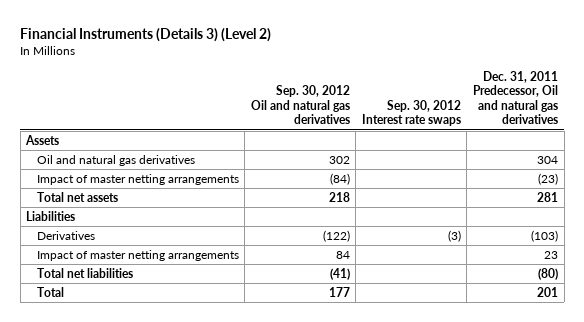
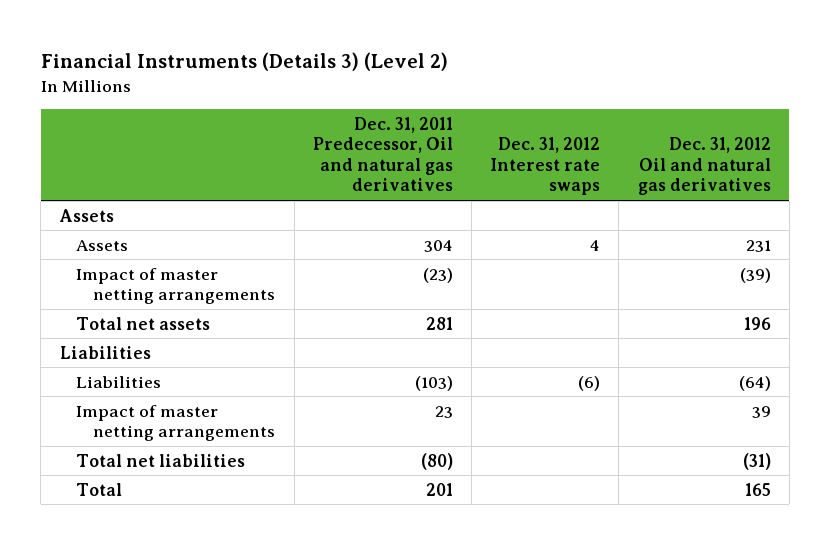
[250,85,350,125] Sep. 30, 2012 Oil and natural gas derivatives -> none
[361,99,461,127] Sep. 30, 2012 Interest rate swaps -> none
none -> [490,137,601,196] Dec. 31, 2012 Interest rate swaps
none -> [637,137,771,196] Dec. 31, 2012 Oil and natural gas derivatives
[36,154,195,166] Oil and natural gas derivatives -> [76,239,129,251] Assets
[36,230,95,240] Derivatives -> [76,375,162,388] Liabilities

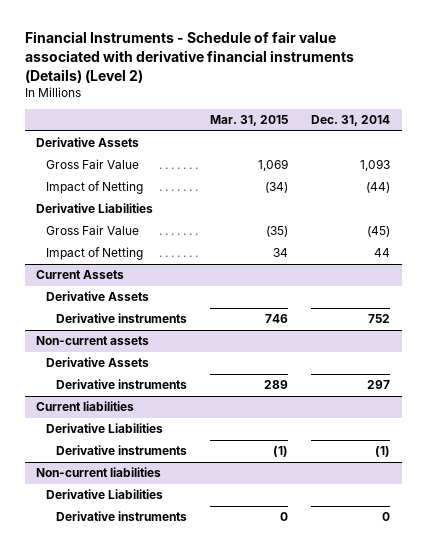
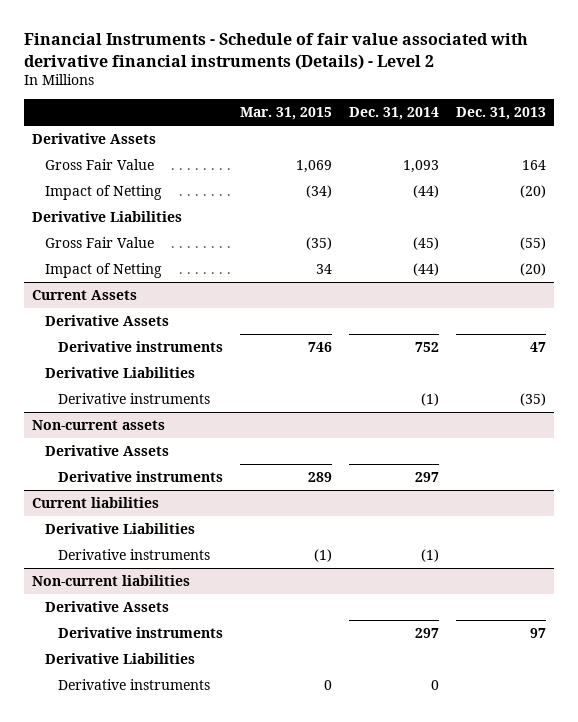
[24,31,354,83] Financial Instruments - Schedule of fair value associated with derivative financial instruments (Details) (Level 2) -> [23,33,528,70] Financial Instruments - Schedule of fair value associated with derivative financial instruments (Details) - Level 2
none -> [455,107,546,121] Dec. 31, 2013
[374,248,391,258] 44 -> [412,263,439,277] (44)
none -> [45,367,196,379] Derivative Liabilities
none -> [57,393,210,405] Derivative instruments
none -> [45,601,170,613] Derivative Assets
none -> [57,627,223,639] Derivative instruments

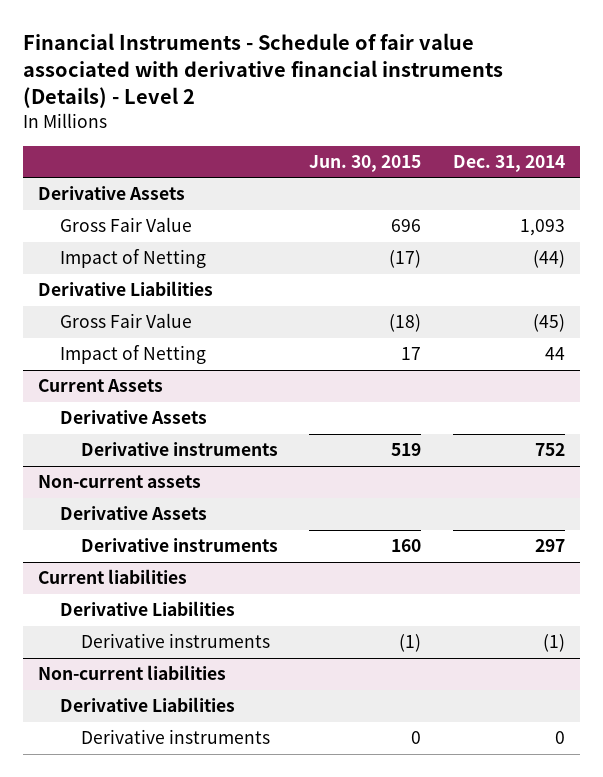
[239,107,332,121] Mar. 31, 2015 -> none
[455,107,546,121] Dec. 31, 2013 -> none
none -> [309,154,422,172] Jun. 30, 2015
[412,263,439,277] (44) -> [544,347,565,361] 44
[45,367,196,379] Derivative Liabilities -> none
[57,393,210,405] Derivative instruments -> none
[45,601,170,613] Derivative Assets -> none
[57,627,223,639] Derivative instruments -> none

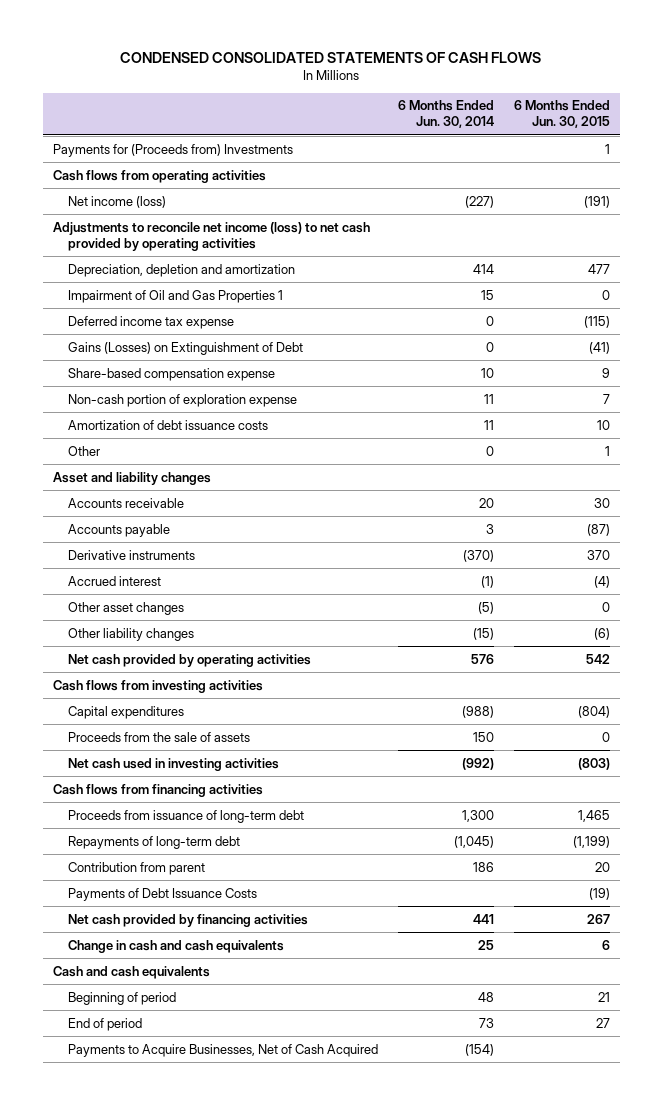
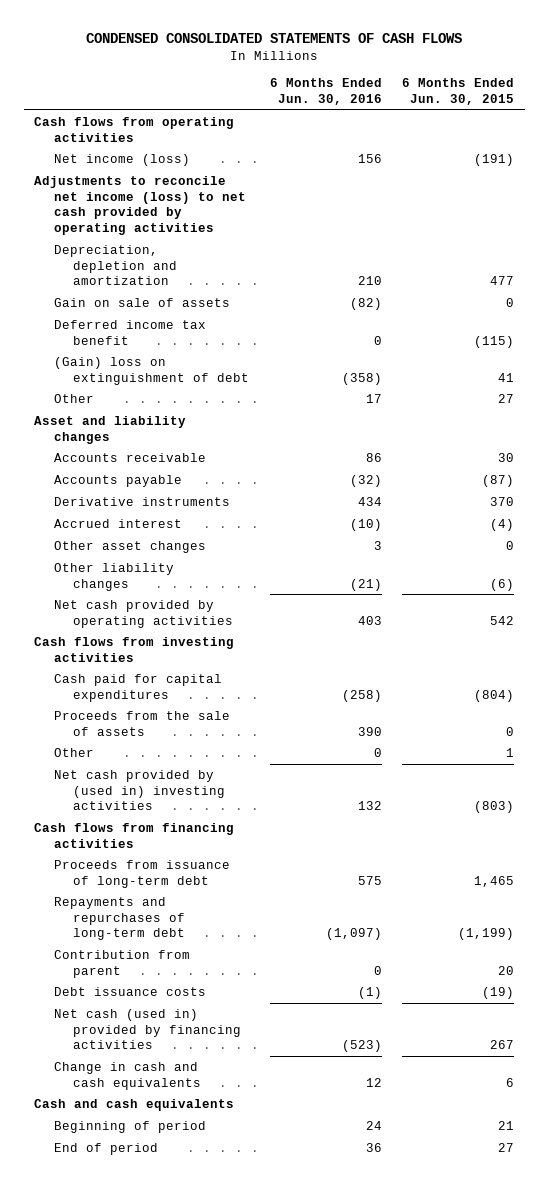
[397,100,494,129] 6 Months Ended Jun. 30, 2014 -> none
none -> [269,78,382,105] 6 Months Ended Jun. 30, 2016
[52,143,293,157] Payments for (Proceeds from) Investments -> none
[67,289,283,303] Impairment of Oil and Gas Properties 1 -> none
[67,367,275,381] Share-based compensation expense -> none
[67,393,297,407] Non-cash portion of exploration expense -> none
[67,419,268,430] Amortization of debt issuance costs -> none
none -> [53,297,230,307] Gain on sale of assets
[67,315,234,329] Deferred income tax expense -> [53,319,206,345] Deferred income tax benefit
[67,341,303,355] Gains (Losses) on Extinguishment of Debt -> [53,356,249,385] (Gain) loss on extinguishment of debt
[588,341,610,354] (41) -> [498,372,515,382] 41
none -> [53,393,94,403] Other
[67,705,184,719] Capital expenditures -> [53,673,222,702] Cash paid for capital expenditures
[67,445,100,456] Other -> [53,747,94,757] Other
[67,757,279,771] Net cash used in investing activities -> [53,769,225,811] Net cash provided by (used in) investing activities
[67,835,240,849] Repayments of long-term debt -> [53,896,185,941] Repayments and repurchases of long-term debt
[67,887,257,901] Payments of Debt Issuance Costs -> [53,986,206,996] Debt issuance costs
[67,913,308,927] Net cash provided by financing activities -> [53,1008,241,1050] Net cash (used in) provided by financing activities
[67,1043,378,1057] Payments to Acquire Businesses, Net of Cash Acquired -> none

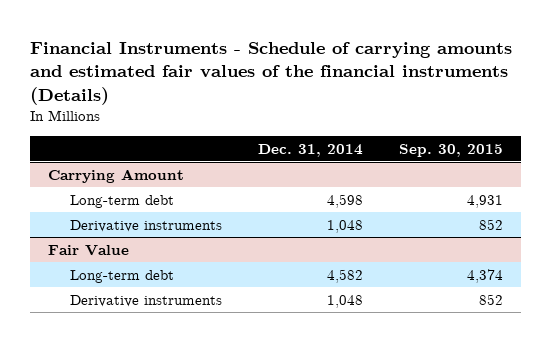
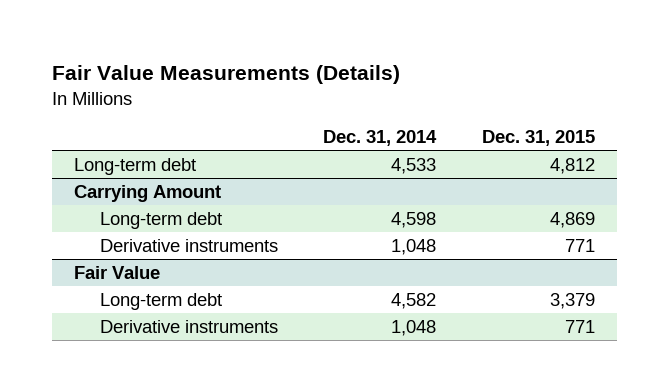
[30,41,513,105] Financial Instruments - Schedule of carrying amounts and estimated fair values of the financial instruments (Details) -> [51,65,400,85] Fair Value Measurements (Details)
[398,143,503,157] Sep. 30, 2015 -> none
none -> [481,130,595,147] Dec. 31, 2015
none -> [74,157,197,175] Long-term debt

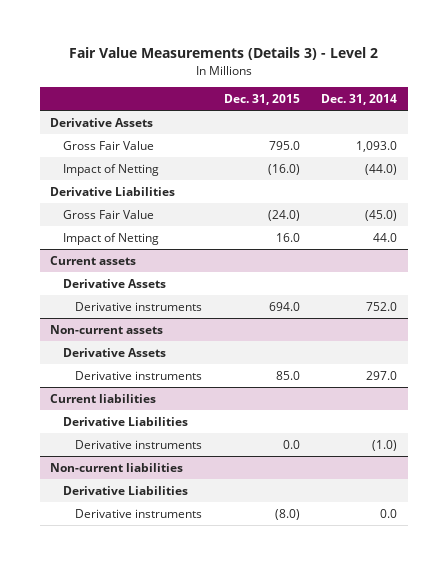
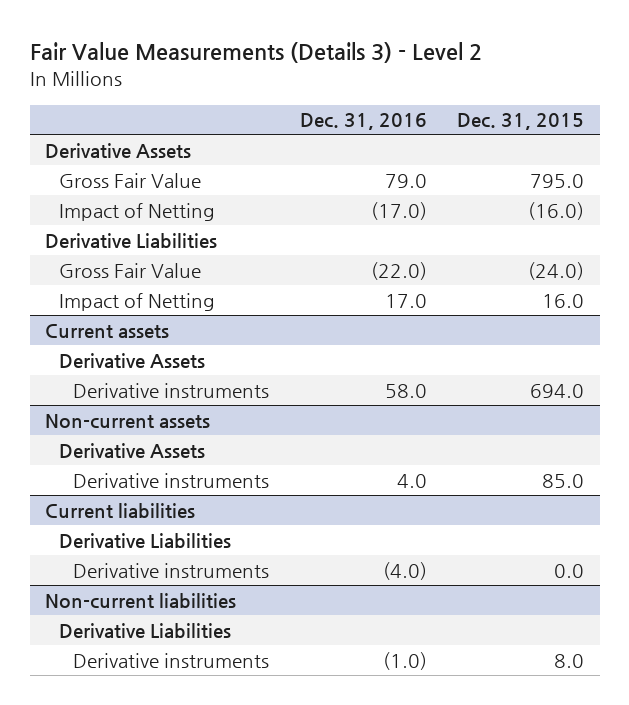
[321,93,398,105] Dec. 31, 2014 -> none
none -> [299,113,427,131] Dec. 31, 2016
[274,508,300,520] (8.0) -> [554,653,585,668] 8.0

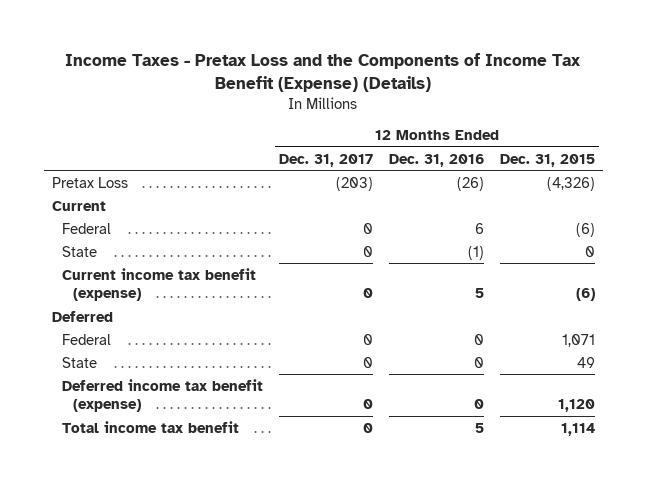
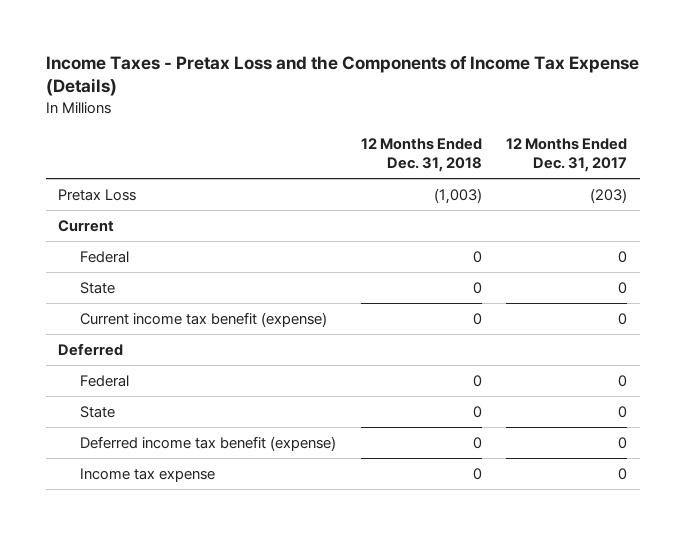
[65,53,582,93] Income Taxes - Pretax Loss and the Components of Income Tax Benefit (Expense) (Details) -> [45,55,639,97] Income Taxes - Pretax Loss and the Components of Income Tax Expense (Details)
[389,153,485,167] Dec. 31, 2016 -> none
[499,153,595,167] Dec. 31, 2015 -> none
none -> [360,137,482,172] 12 Months Ended Dec. 31, 2018
[62,420,240,433] Total income tax benefit -> [79,467,215,482] Income tax expense

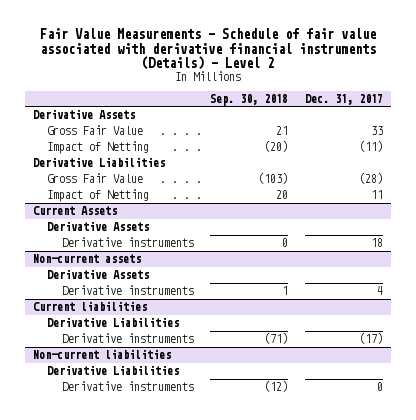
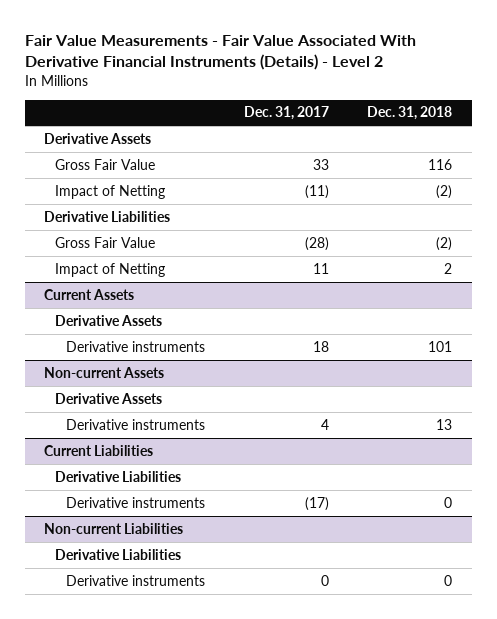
[39,28,376,71] Fair Value Measurements - Schedule of fair value associated with derivative financial instruments (Details) - Level 2 -> [24,35,416,71] Fair Value Measurements - Fair Value Associated With Derivative Financial Instruments (Details) - Level 2
[210,93,289,106] Sep. 30, 2018 -> none
none -> [367,106,453,121] Dec. 31, 2018
[32,254,141,264] Non-current assets -> [44,366,165,378] Non-current Assets
[32,301,147,312] Current liabilities -> [44,444,154,456] Current Liabilities
[32,349,171,360] Non-current liabilities -> [44,522,184,534] Non-current Liabilities

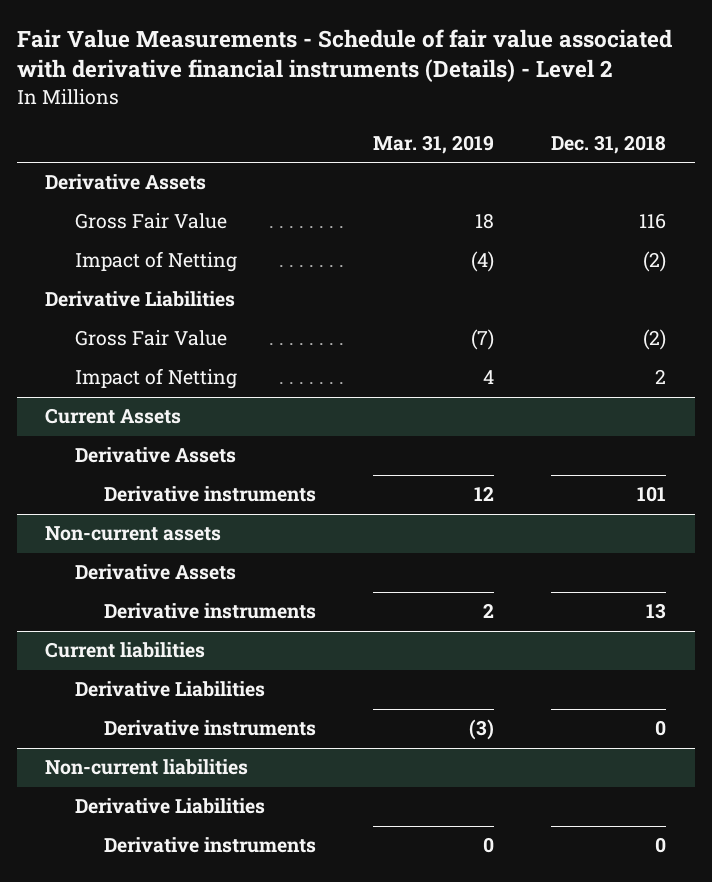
[24,35,416,71] Fair Value Measurements - Fair Value Associated With Derivative Financial Instruments (Details) - Level 2 -> [16,29,672,83] Fair Value Measurements - Schedule of fair value associated with derivative financial instruments (Details) - Level 2
[243,106,329,121] Dec. 31, 2017 -> none
none -> [373,134,495,154] Mar. 31, 2019
[44,366,165,378] Non-current Assets -> [45,526,222,542] Non-current assets
[44,444,154,456] Current Liabilities -> [45,642,206,659] Current liabilities
[44,522,184,534] Non-current Liabilities -> [45,759,249,776] Non-current liabilities

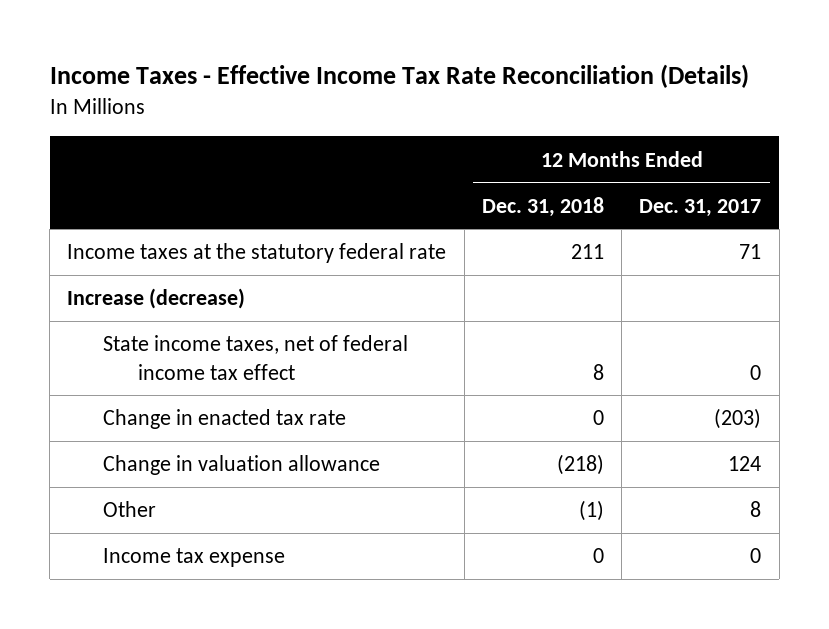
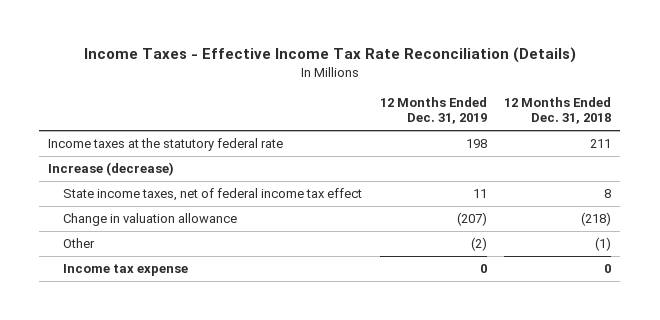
[639,198,762,217] Dec. 31, 2017 -> none
none -> [379,97,487,125] 12 Months Ended Dec. 31, 2019
[102,409,346,430] Change in enacted tax rate -> none

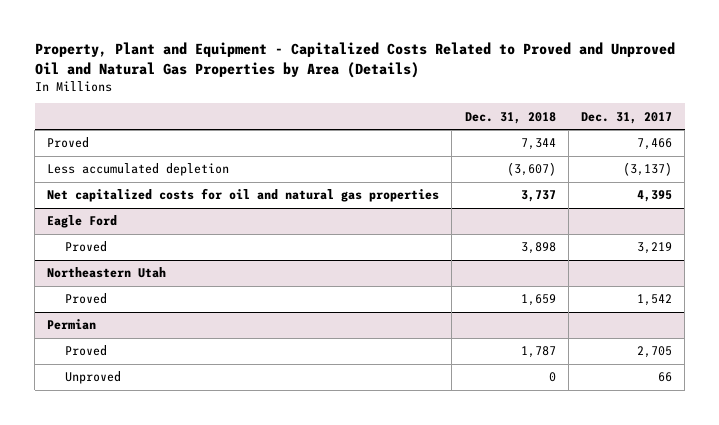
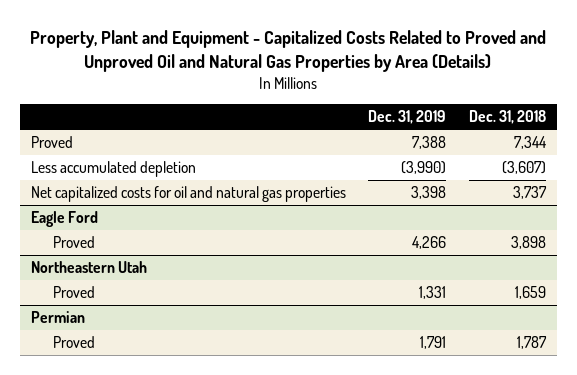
[580,111,672,124] Dec. 31, 2017 -> none
none -> [368,110,447,125] Dec. 31, 2019
[65,371,122,385] Unproved -> none

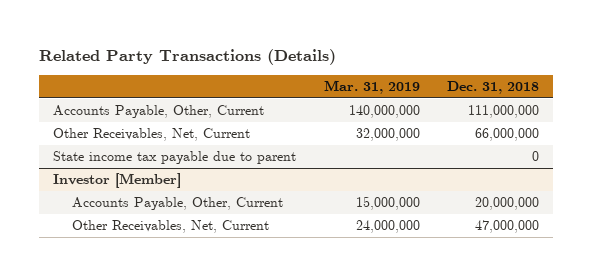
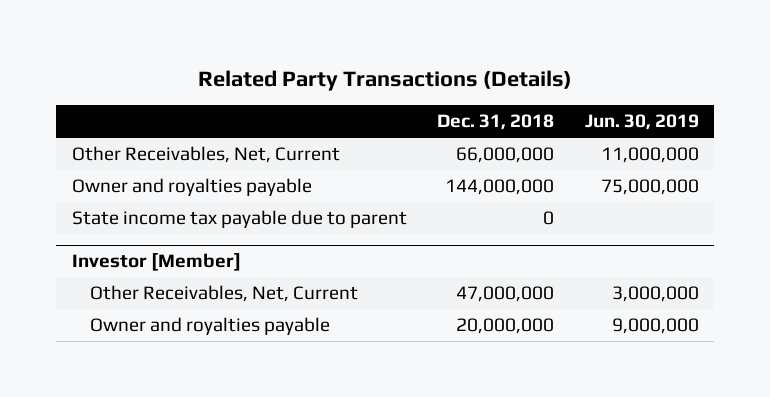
[323,79,420,94] Mar. 31, 2019 -> none
none -> [584,114,699,131] Jun. 30, 2019
[53,105,265,119] Accounts Payable, Other, Current -> none
none -> [71,178,312,197] Owner and royalties payable
[72,197,284,211] Accounts Payable, Other, Current -> none
none -> [90,317,331,336] Owner and royalties payable

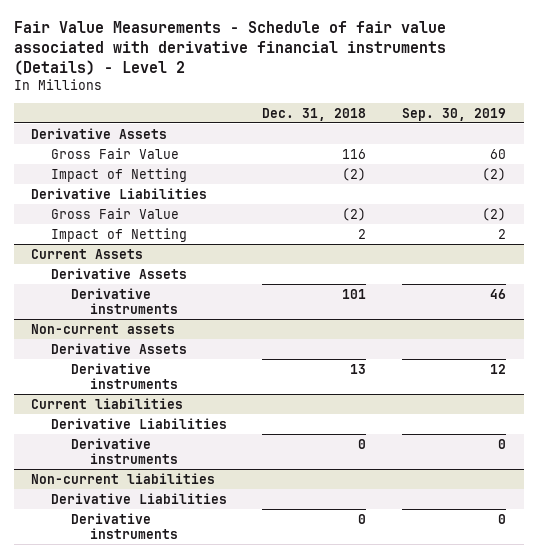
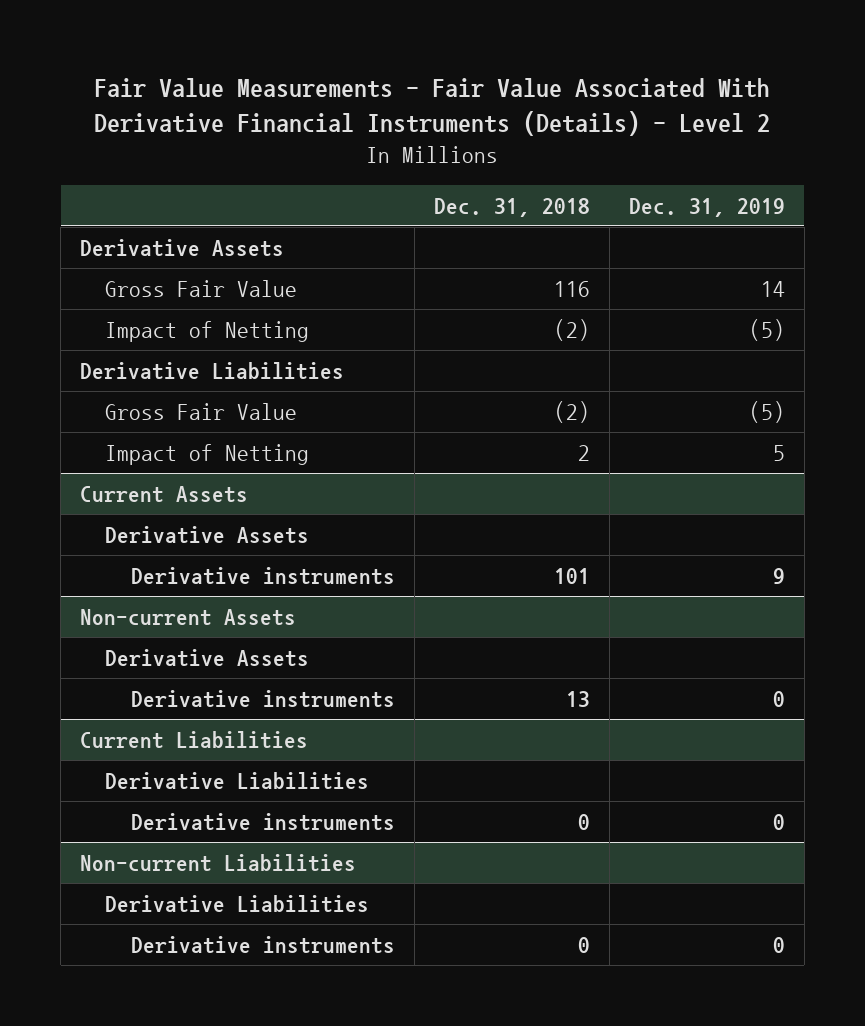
[13,21,446,75] Fair Value Measurements - Schedule of fair value associated with derivative financial instruments (Details) - Level 2 -> [94,78,771,137] Fair Value Measurements - Fair Value Associated With Derivative Financial Instruments (Details) - Level 2
[401,107,506,121] Sep. 30, 2019 -> none
none -> [628,197,785,217] Dec. 31, 2019
[31,323,176,334] Non-current assets -> [80,608,297,626] Non-current Assets
[31,397,184,409] Current liabilities -> [80,730,309,749] Current Liabilities
[31,472,216,484] Non-current liabilities -> [80,853,357,872] Non-current Liabilities

